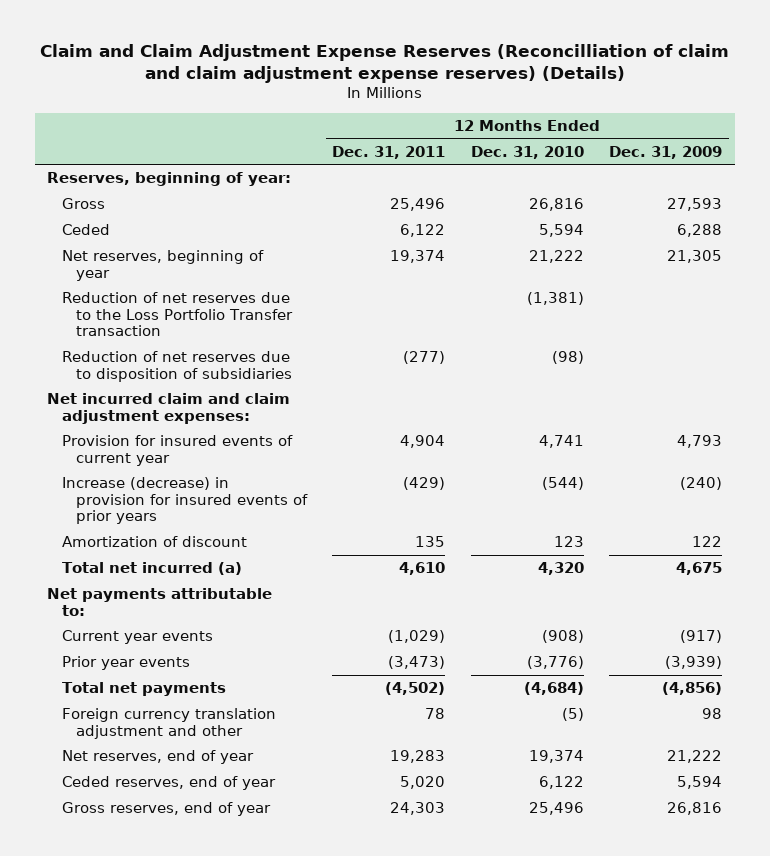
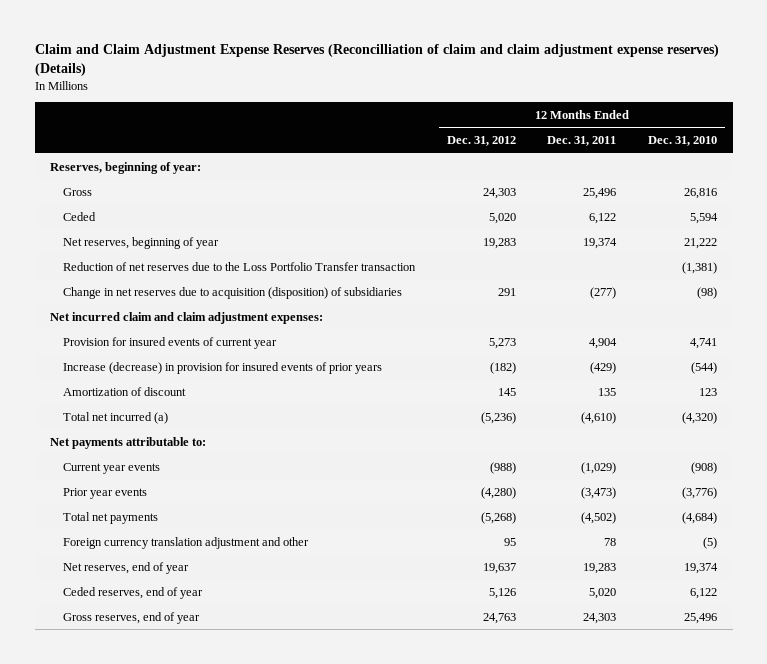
[609,145,723,159] Dec. 31, 2009 -> none
none -> [446,136,516,147] Dec. 31, 2012
[61,351,292,382] Reduction of net reserves due to disposition of subsidiaries -> [63,286,403,299] Change in net reserves due to acquisition (disposition) of subsidiaries
[399,562,446,576] 4,610 -> [581,411,617,424] (4,610)
[537,562,584,576] 4,320 -> [681,411,717,424] (4,320)

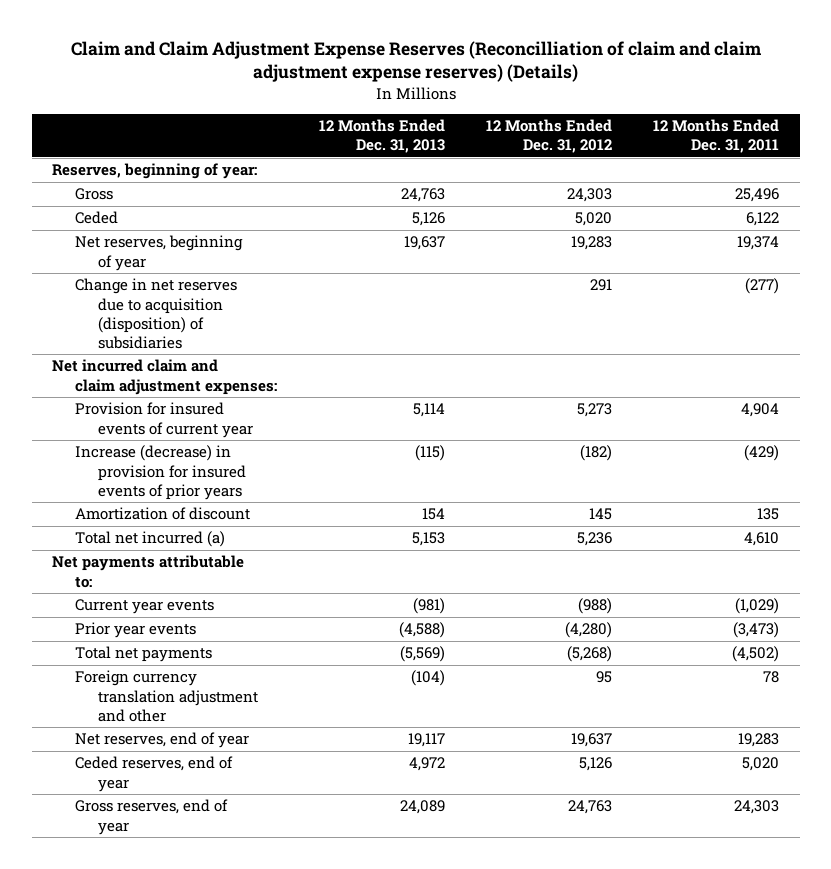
[647,136,717,147] Dec. 31, 2010 -> none
none -> [318,119,445,154] 12 Months Ended Dec. 31, 2013
[63,261,417,271] Reduction of net reserves due to the Loss Portfolio Transfer transaction -> none
[480,411,516,424] (5,236) -> [576,532,612,547] 5,236
[581,411,617,424] (4,610) -> [743,532,779,547] 4,610

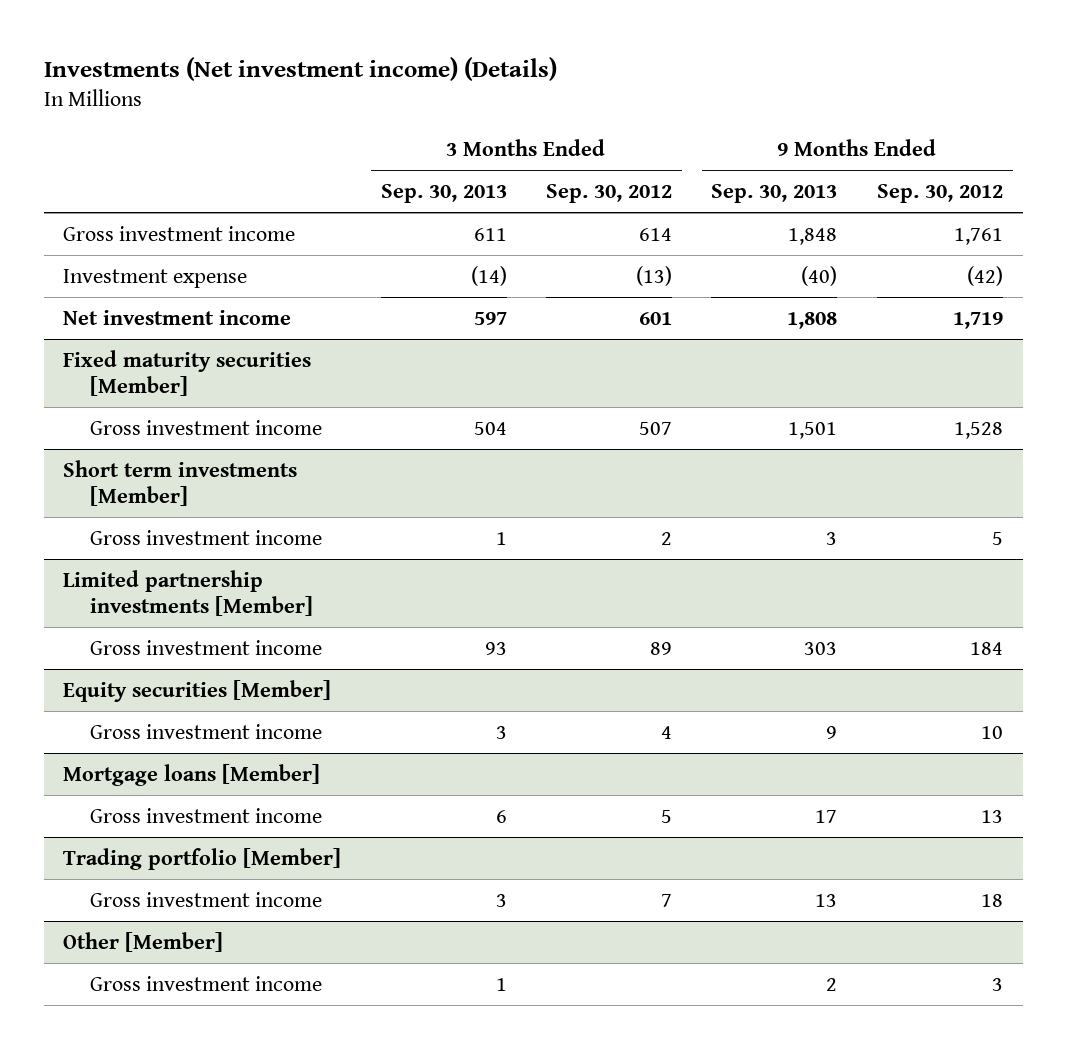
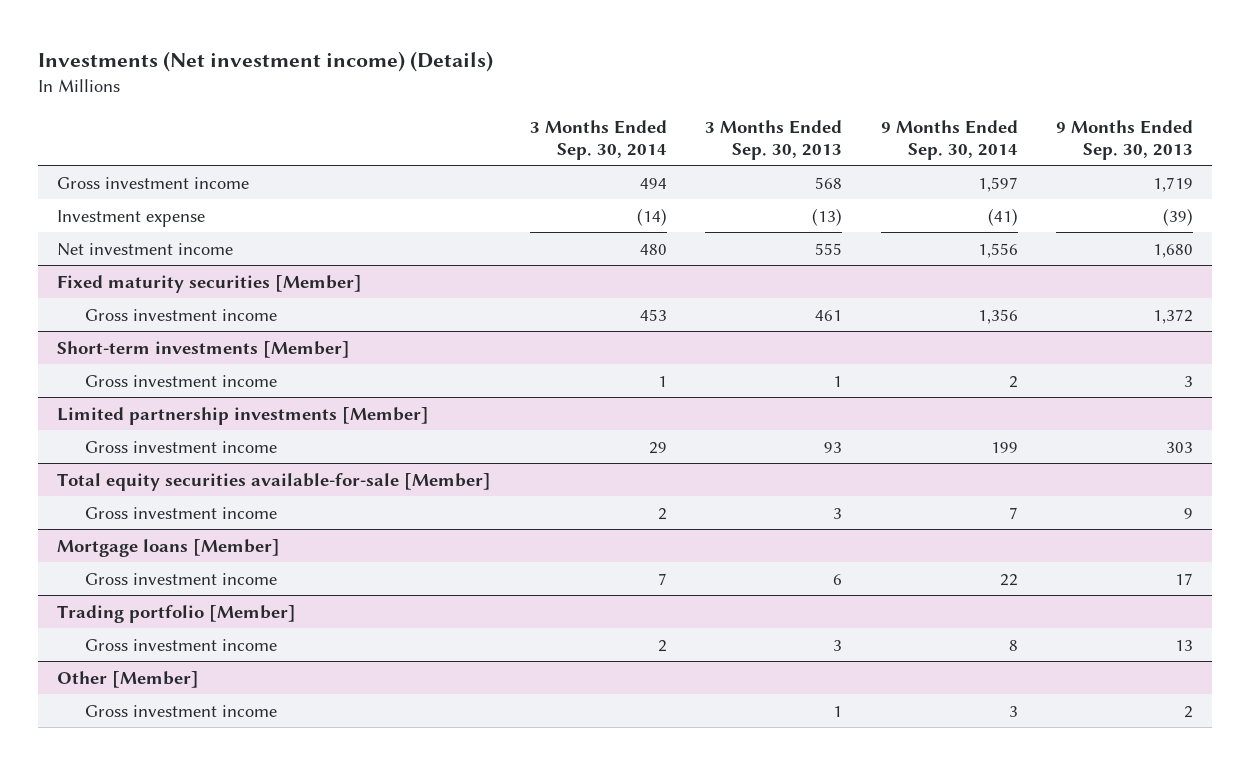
[546,183,673,203] Sep. 30, 2012 -> none
[876,183,1003,203] Sep. 30, 2012 -> none
none -> [529,120,667,160] 3 Months Ended Sep. 30, 2014
none -> [880,120,1018,160] 9 Months Ended Sep. 30, 2014
[473,227,507,241] 611 -> [815,176,843,189] 568
[788,227,838,245] 1,848 -> [1152,176,1193,192] 1,719
[470,265,507,286] (14) -> [812,207,843,226] (13)
[801,265,838,286] (40) -> [1162,207,1193,226] (39)
[473,311,507,325] 597 -> [815,242,843,255] 555
[787,311,838,329] 1,808 -> [1152,243,1193,258] 1,680
[473,421,507,435] 504 -> [815,309,843,321] 461
[788,421,838,439] 1,501 -> [1152,308,1193,324] 1,372
[63,459,298,506] Short term investments [Member] -> [57,340,351,358] Short-term investments [Member]
[63,679,332,702] Equity securities [Member] -> none
none -> [57,472,492,491] Total equity securities available-for-sale [Member]

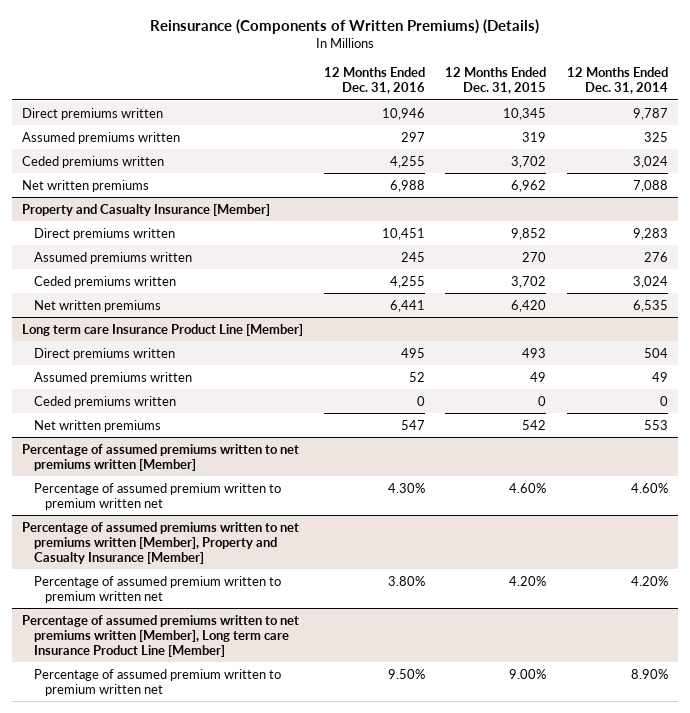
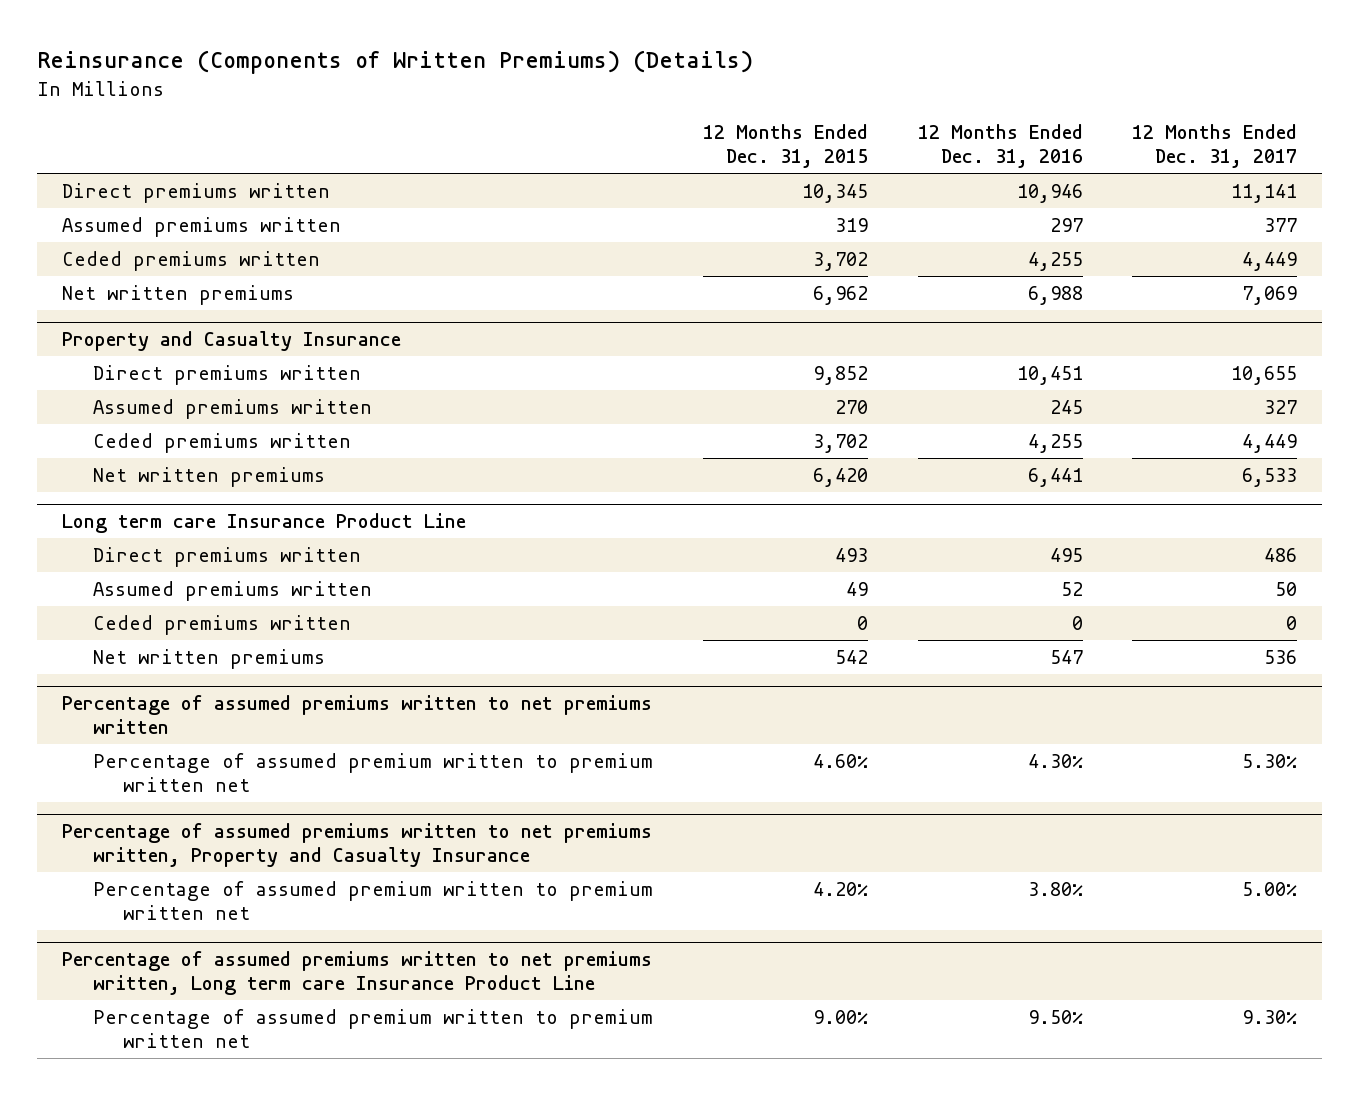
[566,67,668,95] 12 Months Ended Dec. 31, 2014 -> none
none -> [1132,124,1298,169] 12 Months Ended Dec. 31, 2017
[22,203,271,216] Property and Casualty Insurance [Member] -> [62,330,402,351] Property and Casualty Insurance
[22,323,304,336] Long term care Insurance Product Line [Member] -> [62,512,467,533] Long term care Insurance Product Line
[22,443,300,471] Percentage of assumed premiums written to net premiums written [Member] -> [62,694,653,734] Percentage of assumed premiums written to net premiums written
[22,521,300,564] Percentage of assumed premiums written to net premiums written [Member], Property and Casualty Insurance [Member] -> [62,822,653,867] Percentage of assumed premiums written to net premiums written, Property and Casualty Insurance
[22,614,300,657] Percentage of assumed premiums written to net premiums written [Member], Long term care Insurance Product Line [Member] -> [62,950,653,995] Percentage of assumed premiums written to net premiums written, Long term care Insurance Product Line

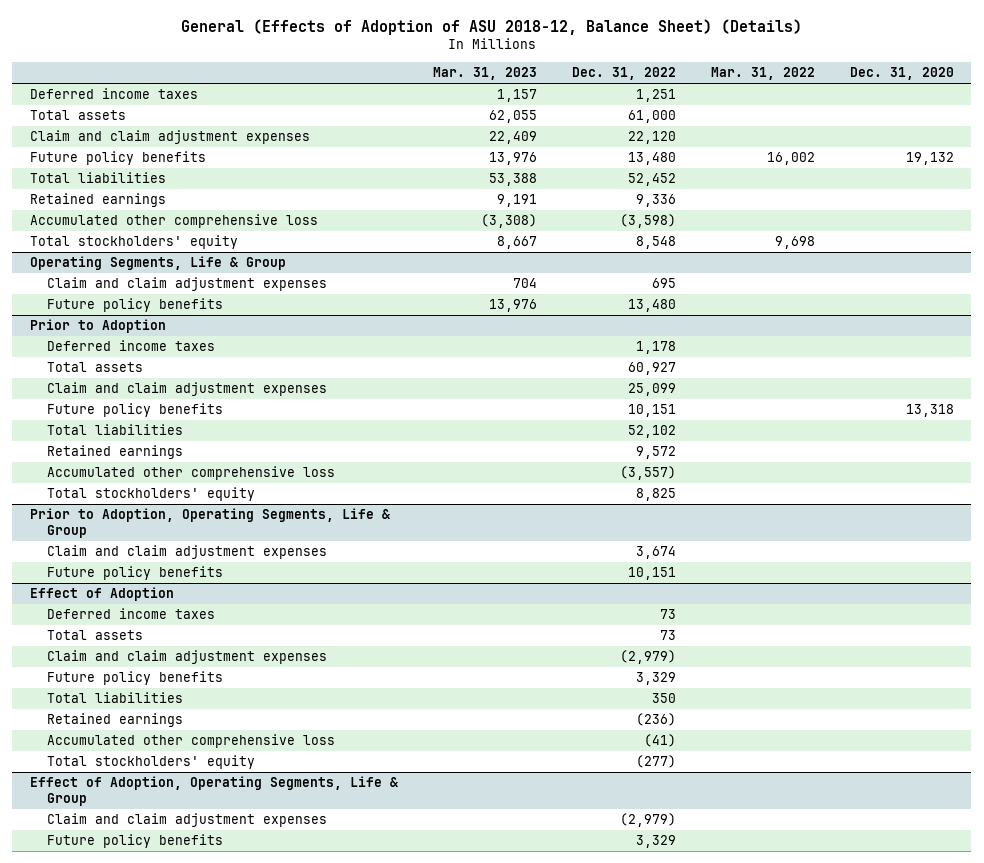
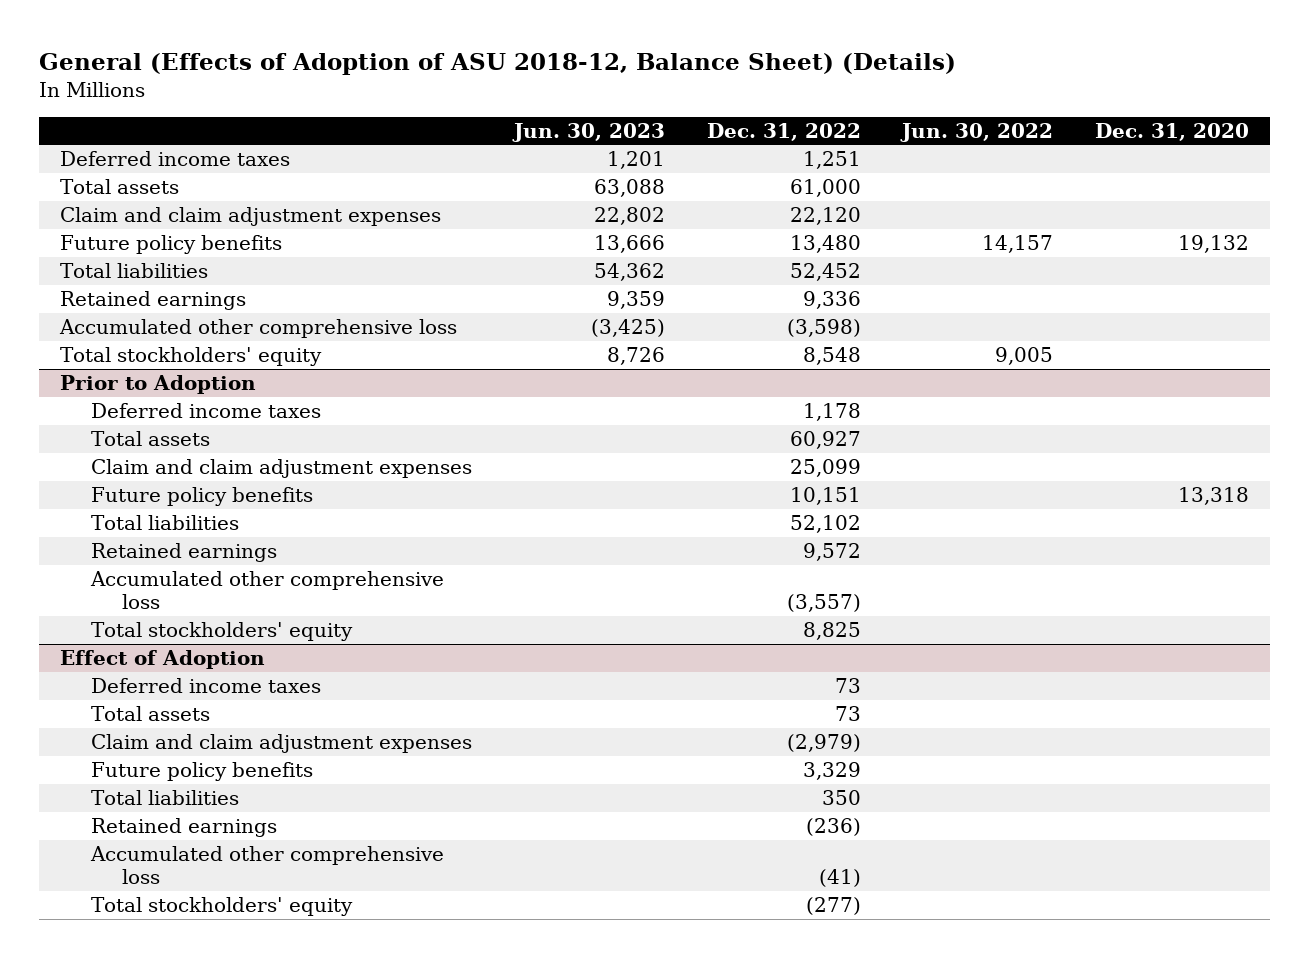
[432,67,537,81] Mar. 31, 2023 -> none
[710,67,815,81] Mar. 31, 2022 -> none
none -> [511,122,665,142] Jun. 30, 2023
none -> [900,122,1054,142] Jun. 30, 2022
[29,256,286,271] Operating Segments, Life & Group -> none
[47,277,328,292] Claim and claim adjustment expenses -> none
[47,298,224,313] Future policy benefits -> none
[29,508,391,538] Prior to Adoption, Operating Segments, Life & Group -> none
[47,545,328,560] Claim and claim adjustment expenses -> none
[47,566,224,581] Future policy benefits -> none
[29,776,399,806] Effect of Adoption, Operating Segments, Life & Group -> none
[47,813,328,828] Claim and claim adjustment expenses -> none
[47,834,224,849] Future policy benefits -> none

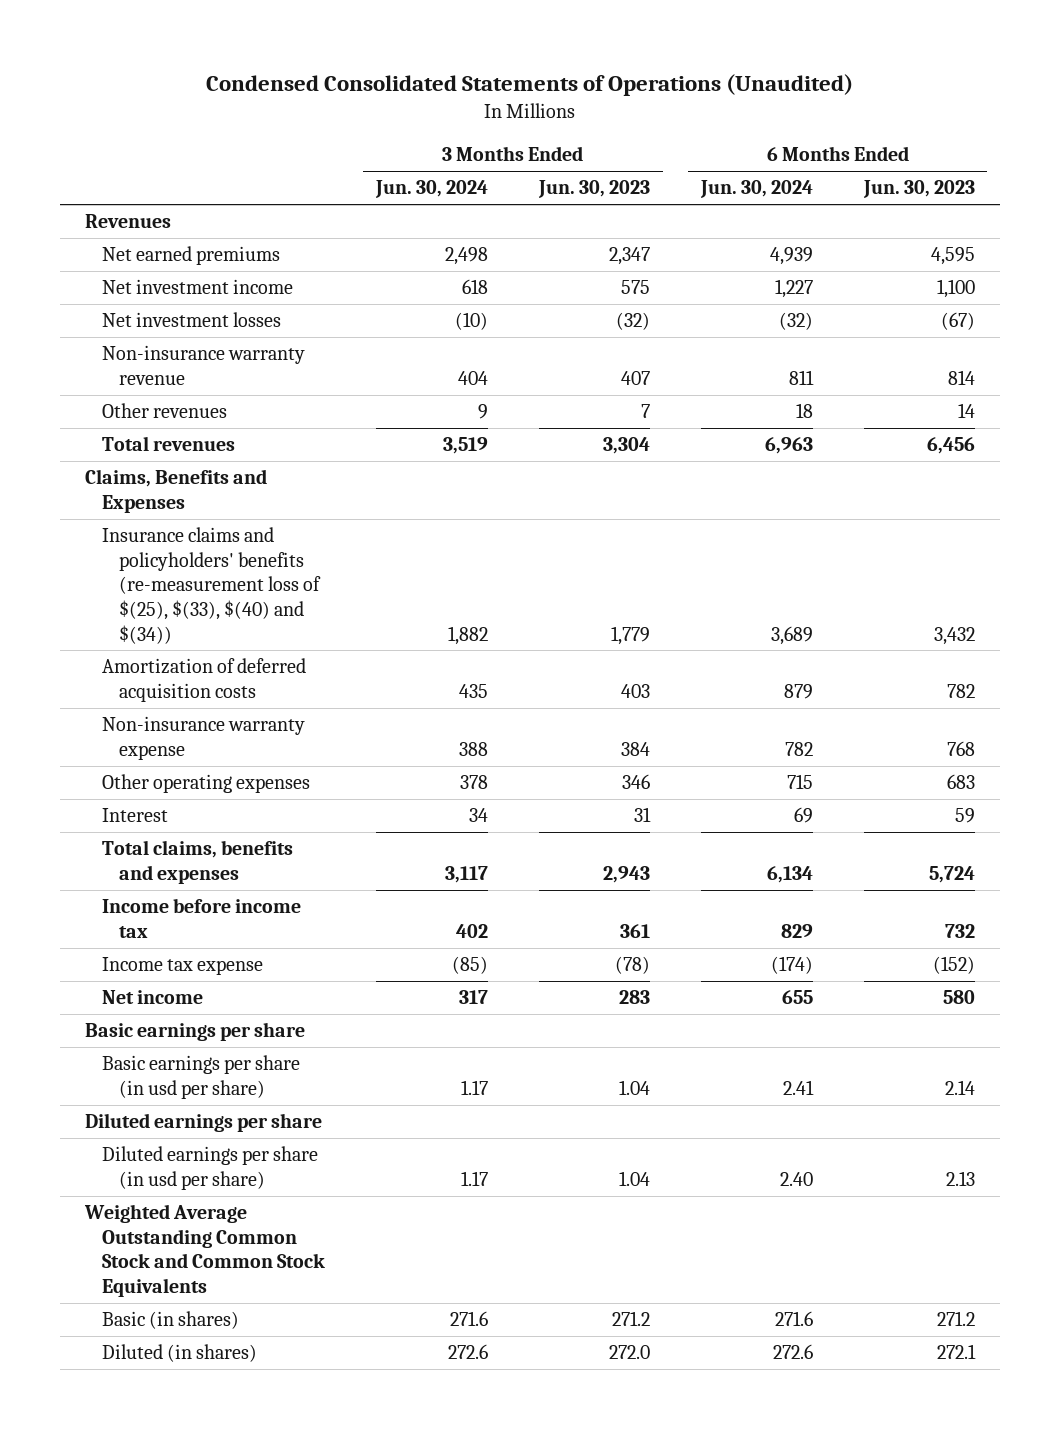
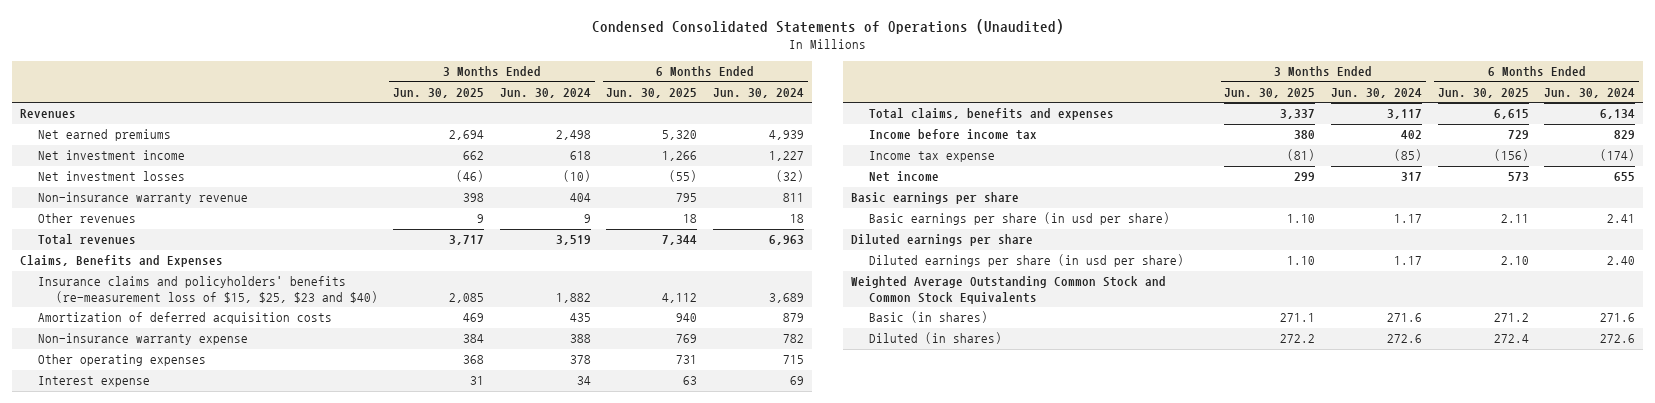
[538,180,651,199] Jun. 30, 2023 -> none
[862,180,975,199] Jun. 30, 2023 -> none
none -> [393,87,485,98] Jun. 30, 2025
none -> [606,87,698,98] Jun. 30, 2025
[102,527,322,644] Insurance claims and policyholders' benefits (re-measurement loss of $(25), $(33), $(40) and $(34)) -> [37,276,378,304] Insurance claims and policyholders' benefits (re-measurement loss of $15, $25, $23 and $40)
[102,808,169,823] Interest -> [37,376,150,388] Interest expense

